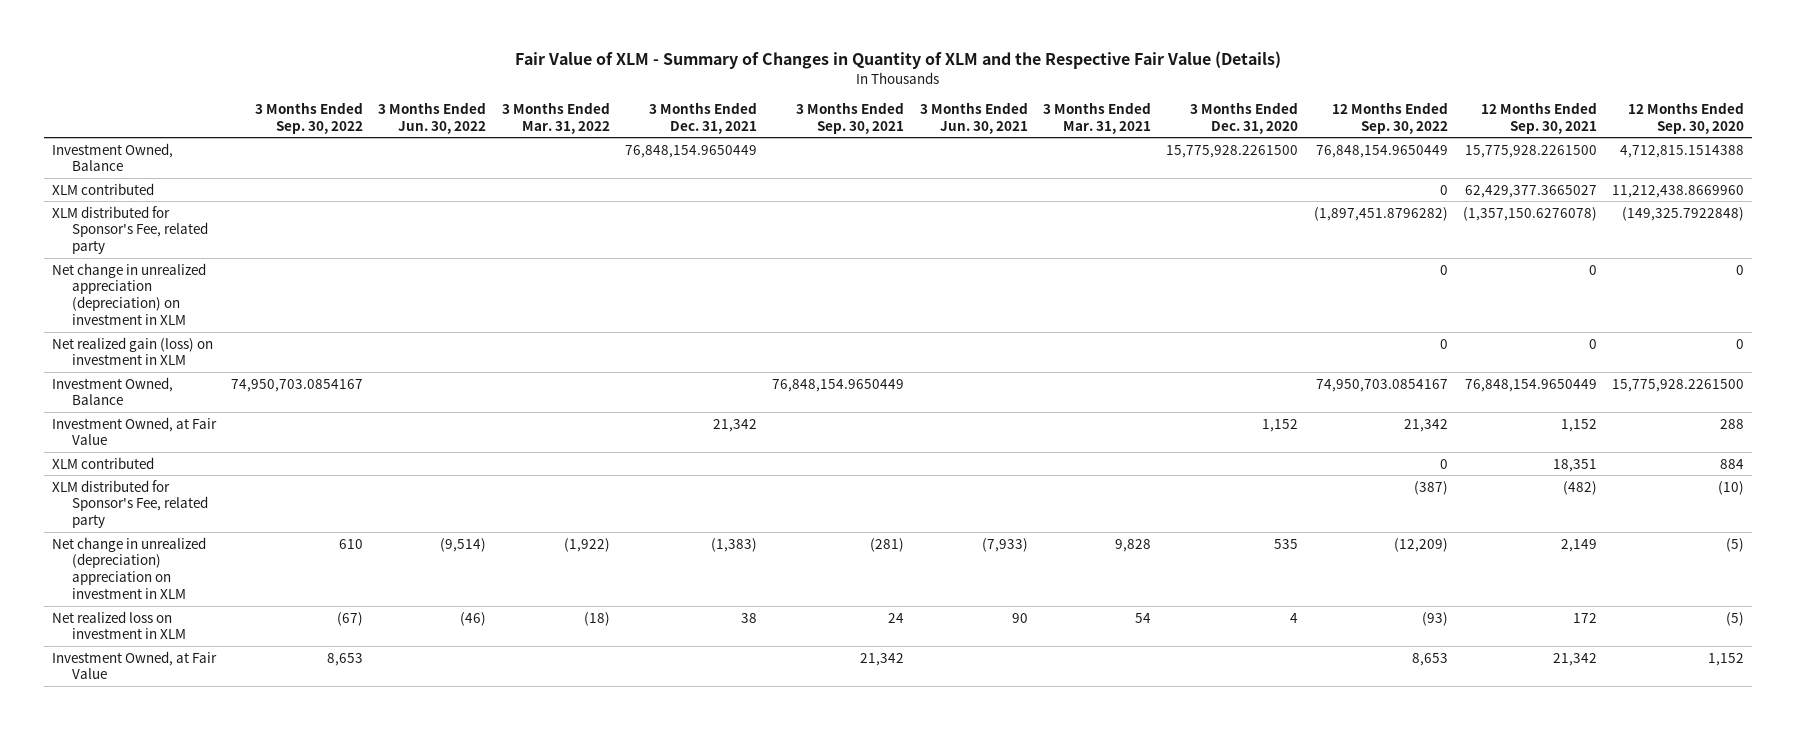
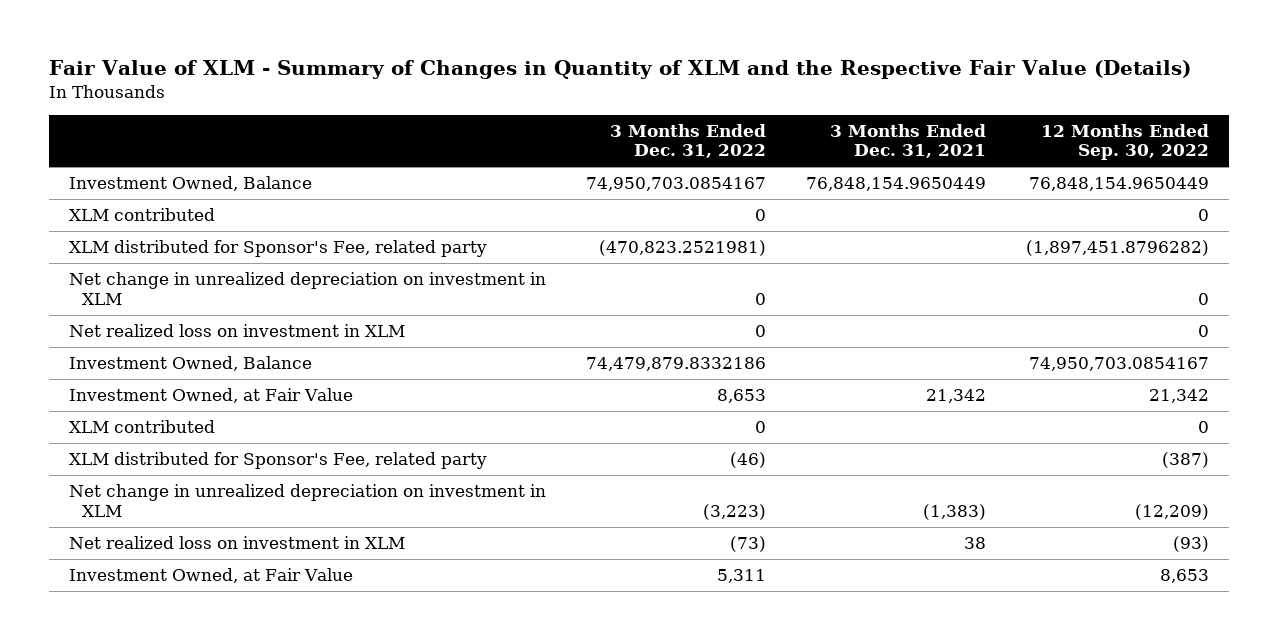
[254,102,363,134] 3 Months Ended Sep. 30, 2022 -> none
[378,102,487,134] 3 Months Ended Jun. 30, 2022 -> none
[501,102,610,134] 3 Months Ended Mar. 31, 2022 -> none
[796,102,905,134] 3 Months Ended Sep. 30, 2021 -> none
[919,102,1028,134] 3 Months Ended Jun. 30, 2021 -> none
[1042,102,1151,134] 3 Months Ended Mar. 31, 2021 -> none
[1190,102,1299,134] 3 Months Ended Dec. 31, 2020 -> none
[1480,102,1597,134] 12 Months Ended Sep. 30, 2021 -> none
[1628,102,1745,134] 12 Months Ended Sep. 30, 2020 -> none
none -> [609,123,766,159] 3 Months Ended Dec. 31, 2022
[51,262,206,325] Net change in unrealized appreciation (depreciation) on investment in XLM -> [68,272,546,305] Net change in unrealized depreciation on investment in XLM
[51,336,213,366] Net realized gain (loss) on investment in XLM -> [68,324,405,338] Net realized loss on investment in XLM
[51,536,206,599] Net change in unrealized (depreciation) appreciation on investment in XLM -> [68,484,546,517] Net change in unrealized depreciation on investment in XLM

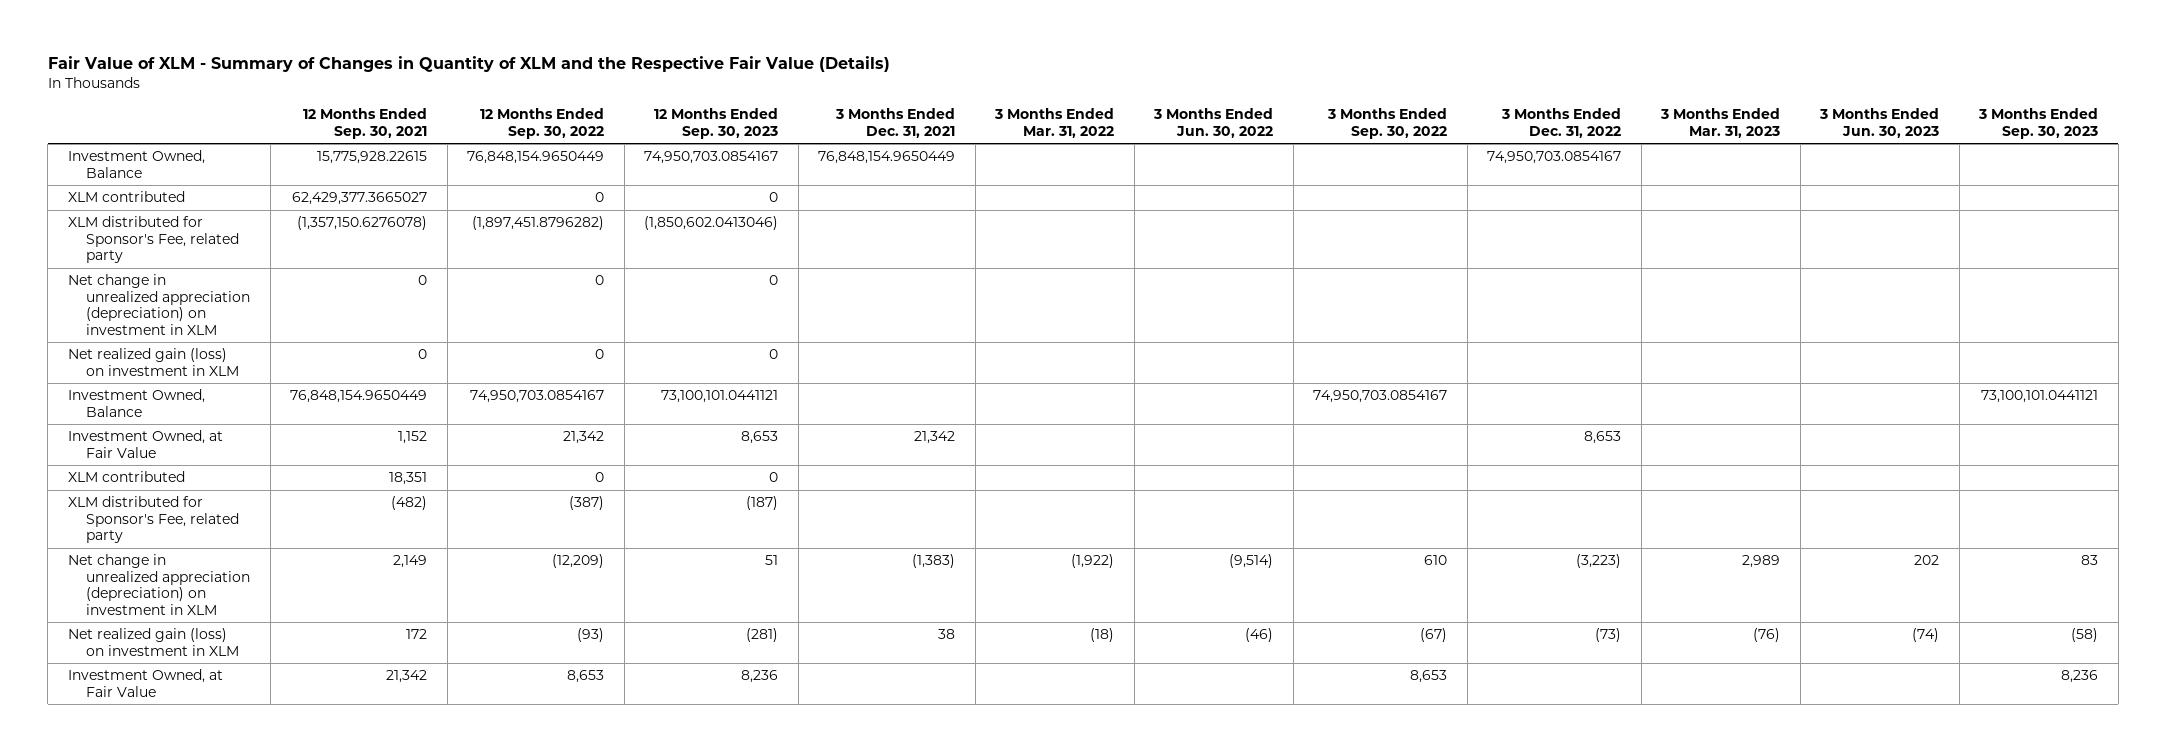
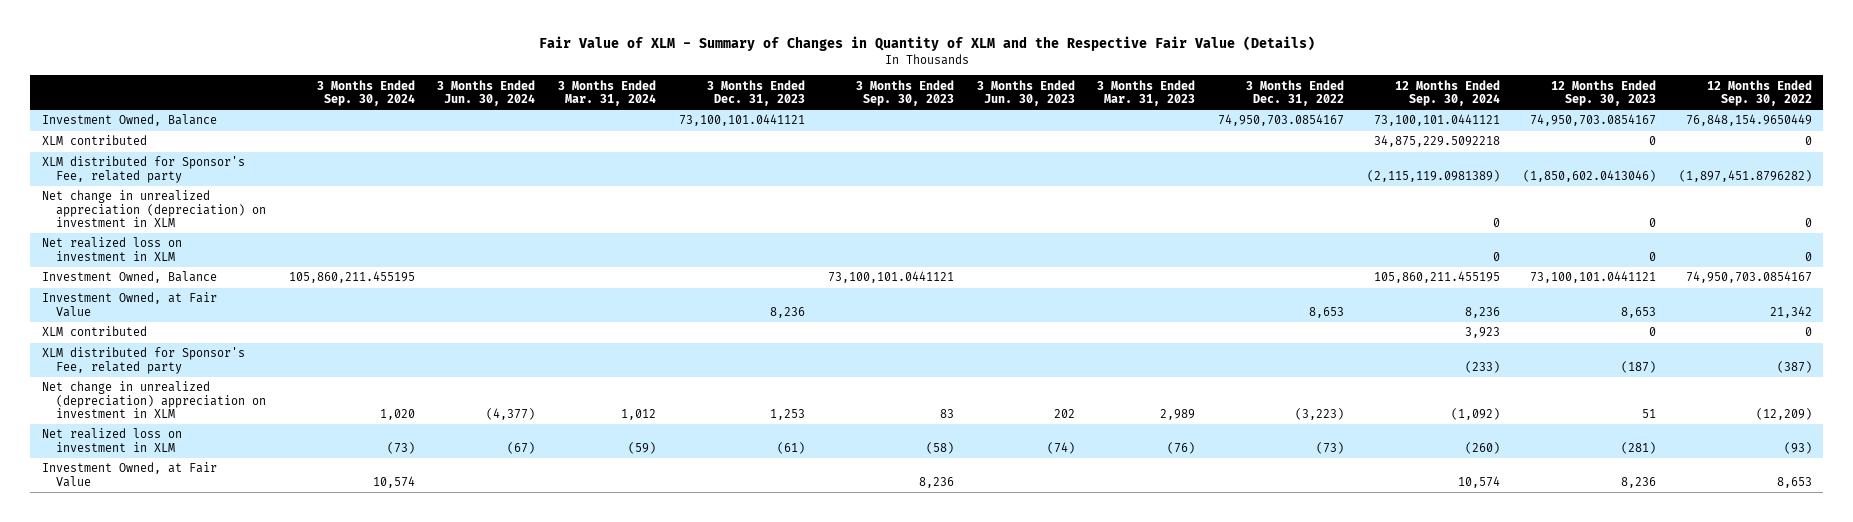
[303,108,428,139] 12 Months Ended Sep. 30, 2021 -> none
[835,108,956,138] 3 Months Ended Dec. 31, 2021 -> none
[994,108,1115,138] 3 Months Ended Mar. 31, 2022 -> none
[1153,108,1274,138] 3 Months Ended Jun. 30, 2022 -> none
[1327,108,1448,139] 3 Months Ended Sep. 30, 2022 -> none
none -> [316,79,415,106] 3 Months Ended Sep. 30, 2024
none -> [437,79,536,106] 3 Months Ended Jun. 30, 2024
none -> [558,79,657,106] 3 Months Ended Mar. 31, 2024
none -> [706,79,805,106] 3 Months Ended Dec. 31, 2023
none -> [1394,79,1500,106] 12 Months Ended Sep. 30, 2024
[67,348,240,376] Net realized gain (loss) on investment in XLM -> [41,237,182,261] Net realized loss on investment in XLM
[67,554,251,615] Net change in unrealized appreciation (depreciation) on investment in XLM -> [41,381,266,418] Net change in unrealized (depreciation) appreciation on investment in XLM
[67,628,240,656] Net realized gain (loss) on investment in XLM -> [41,428,182,452] Net realized loss on investment in XLM

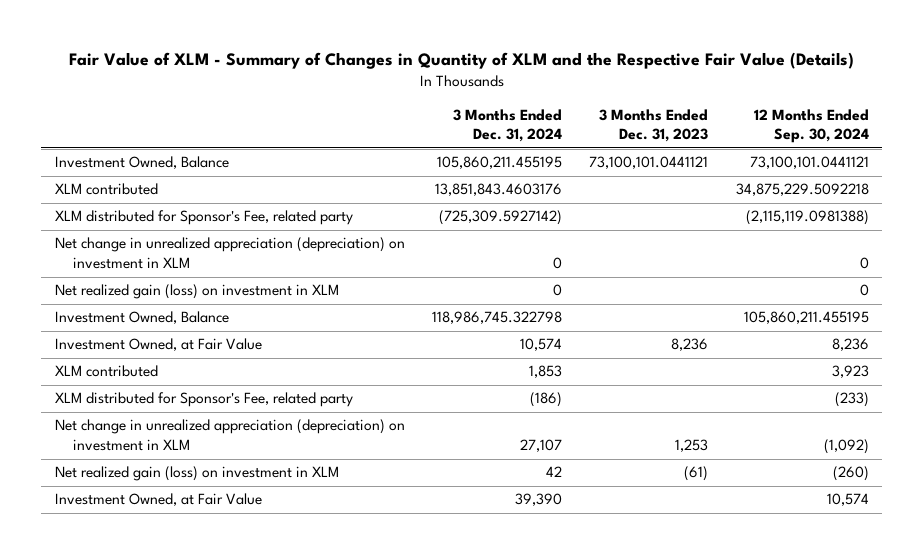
[316,79,415,106] 3 Months Ended Sep. 30, 2024 -> none
[437,79,536,106] 3 Months Ended Jun. 30, 2024 -> none
[558,79,657,106] 3 Months Ended Mar. 31, 2024 -> none
[855,79,954,106] 3 Months Ended Sep. 30, 2023 -> none
[976,79,1075,106] 3 Months Ended Jun. 30, 2023 -> none
[1097,79,1196,106] 3 Months Ended Mar. 31, 2023 -> none
[1246,79,1345,106] 3 Months Ended Dec. 31, 2022 -> none
[1550,79,1656,106] 12 Months Ended Sep. 30, 2023 -> none
[1706,79,1812,106] 12 Months Ended Sep. 30, 2022 -> none
none -> [453,108,563,143] 3 Months Ended Dec. 31, 2024
[1366,169,1500,182] (2,115,119.0981389) -> [745,210,869,226] (2,115,119.0981388)
[41,237,182,261] Net realized loss on investment in XLM -> [54,284,339,300] Net realized gain (loss) on investment in XLM
[41,381,266,418] Net change in unrealized (depreciation) appreciation on investment in XLM -> [54,419,405,452] Net change in unrealized appreciation (depreciation) on investment in XLM
[41,428,182,452] Net realized loss on investment in XLM -> [54,466,339,482] Net realized gain (loss) on investment in XLM

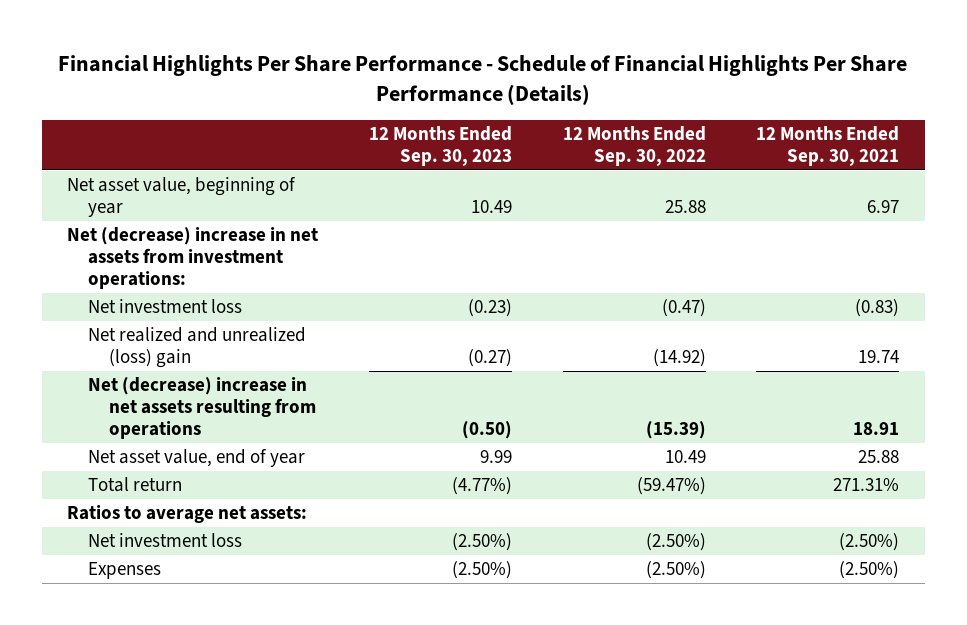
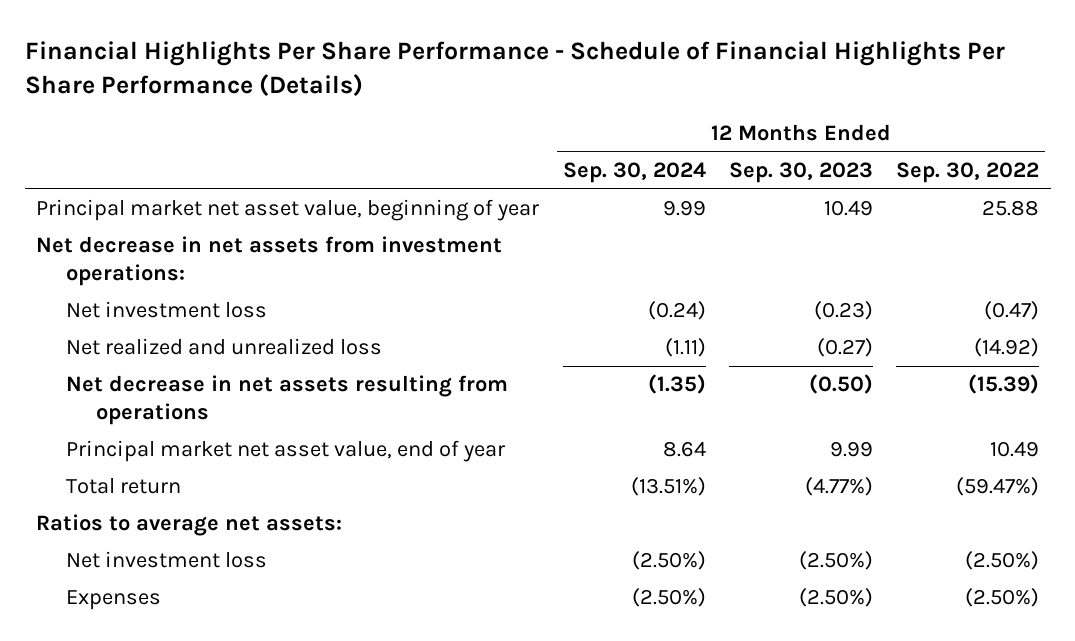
[756,126,900,167] 12 Months Ended Sep. 30, 2021 -> none
none -> [562,162,706,184] Sep. 30, 2024
[67,177,297,218] Net asset value, beginning of year -> [36,199,540,222] Principal market net asset value, beginning of year
[67,227,319,290] Net (decrease) increase in net assets from investment operations: -> [36,236,503,287] Net decrease in net assets from investment operations:
[88,327,307,369] Net realized and unrealized (loss) gain -> [65,338,382,356] Net realized and unrealized loss
[88,377,317,440] Net (decrease) increase in net assets resulting from operations -> [65,375,508,426] Net decrease in net assets resulting from operations
[88,449,306,468] Net asset value, end of year -> [65,440,505,463] Principal market net asset value, end of year

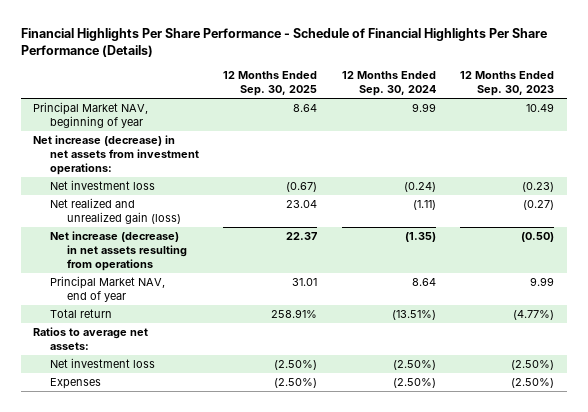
[896,162,1040,184] Sep. 30, 2022 -> none
none -> [223,71,318,97] 12 Months Ended Sep. 30, 2025
[36,199,540,222] Principal market net asset value, beginning of year -> [33,102,149,128] Principal Market NAV, beginning of year
[36,236,503,287] Net decrease in net assets from investment operations: -> [33,135,199,175] Net increase (decrease) in net assets from investment operations:
[65,338,382,356] Net realized and unrealized loss -> [49,198,181,224] Net realized and unrealized gain (loss)
[65,375,508,426] Net decrease in net assets resulting from operations -> [49,231,187,271] Net increase (decrease) in net assets resulting from operations
[65,440,505,463] Principal market net asset value, end of year -> [49,276,165,302] Principal Market NAV, end of year

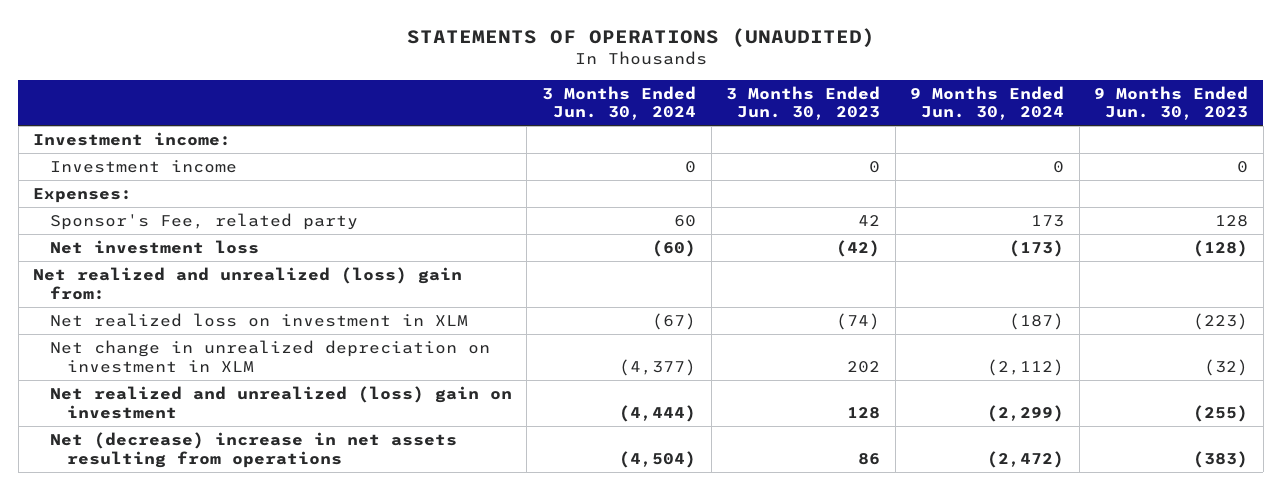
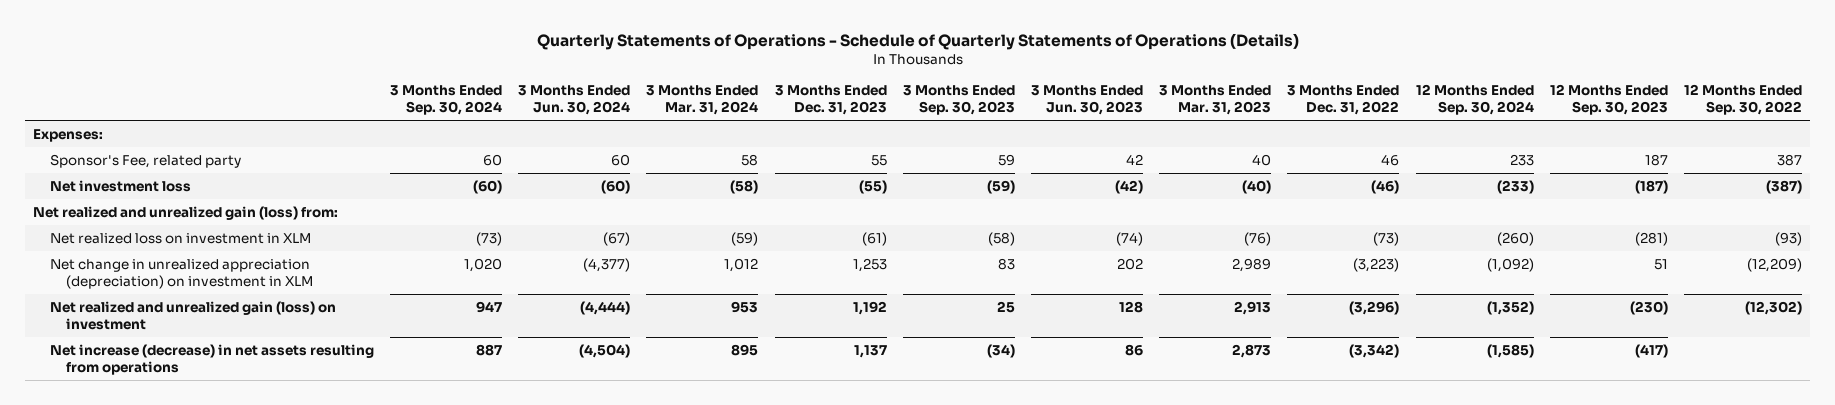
[406,27,875,47] STATEMENTS OF OPERATIONS (UNAUDITED) -> [536,32,1299,50] Quarterly Statements of Operations - Schedule of Quarterly Statements of Operations (Details)
[910,85,1065,121] 9 Months Ended Jun. 30, 2024 -> none
[1094,85,1249,121] 9 Months Ended Jun. 30, 2023 -> none
none -> [389,85,502,116] 3 Months Ended Sep. 30, 2024
none -> [646,85,759,116] 3 Months Ended Mar. 31, 2024
none -> [774,85,887,116] 3 Months Ended Dec. 31, 2023
none -> [902,85,1015,116] 3 Months Ended Sep. 30, 2023
none -> [1159,85,1272,116] 3 Months Ended Mar. 31, 2023
none -> [1287,85,1400,116] 3 Months Ended Dec. 31, 2022
none -> [1415,84,1534,116] 12 Months Ended Sep. 30, 2024
none -> [1549,84,1668,116] 12 Months Ended Sep. 30, 2023
none -> [1684,84,1803,116] 12 Months Ended Sep. 30, 2022
[33,132,232,147] Investment income: -> none
[49,160,237,174] Investment income -> none
[33,267,463,300] Net realized and unrealized (loss) gain from: -> [33,206,339,221] Net realized and unrealized gain (loss) from:
[49,340,490,373] Net change in unrealized depreciation on investment in XLM -> [49,259,314,289] Net change in unrealized appreciation (depreciation) on investment in XLM
[49,386,512,419] Net realized and unrealized (loss) gain on investment -> [49,301,336,330] Net realized and unrealized gain (loss) on investment
[49,432,457,468] Net (decrease) increase in net assets resulting from operations -> [49,344,374,375] Net increase (decrease) in net assets resulting from operations

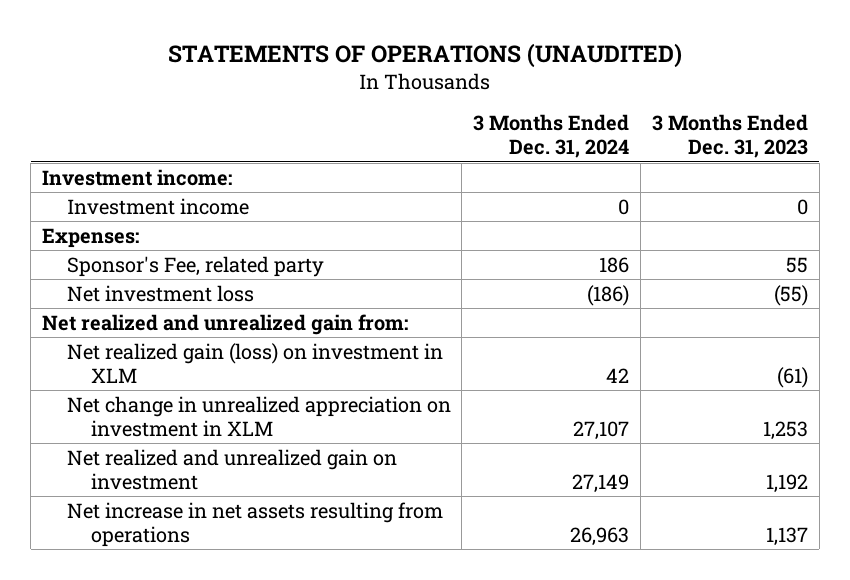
[536,32,1299,50] Quarterly Statements of Operations - Schedule of Quarterly Statements of Operations (Details) -> [167,42,682,68] STATEMENTS OF OPERATIONS (UNAUDITED)
[389,85,502,116] 3 Months Ended Sep. 30, 2024 -> none
[518,85,631,116] 3 Months Ended Jun. 30, 2024 -> none
[646,85,759,116] 3 Months Ended Mar. 31, 2024 -> none
[902,85,1015,116] 3 Months Ended Sep. 30, 2023 -> none
[1030,85,1143,116] 3 Months Ended Jun. 30, 2023 -> none
[1159,85,1272,116] 3 Months Ended Mar. 31, 2023 -> none
[1287,85,1400,116] 3 Months Ended Dec. 31, 2022 -> none
[1415,84,1534,116] 12 Months Ended Sep. 30, 2024 -> none
[1549,84,1668,116] 12 Months Ended Sep. 30, 2023 -> none
[1684,84,1803,116] 12 Months Ended Sep. 30, 2022 -> none
none -> [473,114,630,159] 3 Months Ended Dec. 31, 2024
none -> [41,168,232,186] Investment income:
none -> [66,197,249,215] Investment income
[33,206,339,221] Net realized and unrealized gain (loss) from: -> [41,313,408,335] Net realized and unrealized gain from:
[49,233,311,245] Net realized loss on investment in XLM -> [66,342,443,383] Net realized gain (loss) on investment in XLM
[49,259,314,289] Net change in unrealized appreciation (depreciation) on investment in XLM -> [66,395,451,437] Net change in unrealized appreciation on investment in XLM
[49,301,336,330] Net realized and unrealized gain (loss) on investment -> [66,448,397,490] Net realized and unrealized gain on investment
[49,344,374,375] Net increase (decrease) in net assets resulting from operations -> [66,501,443,547] Net increase in net assets resulting from operations

